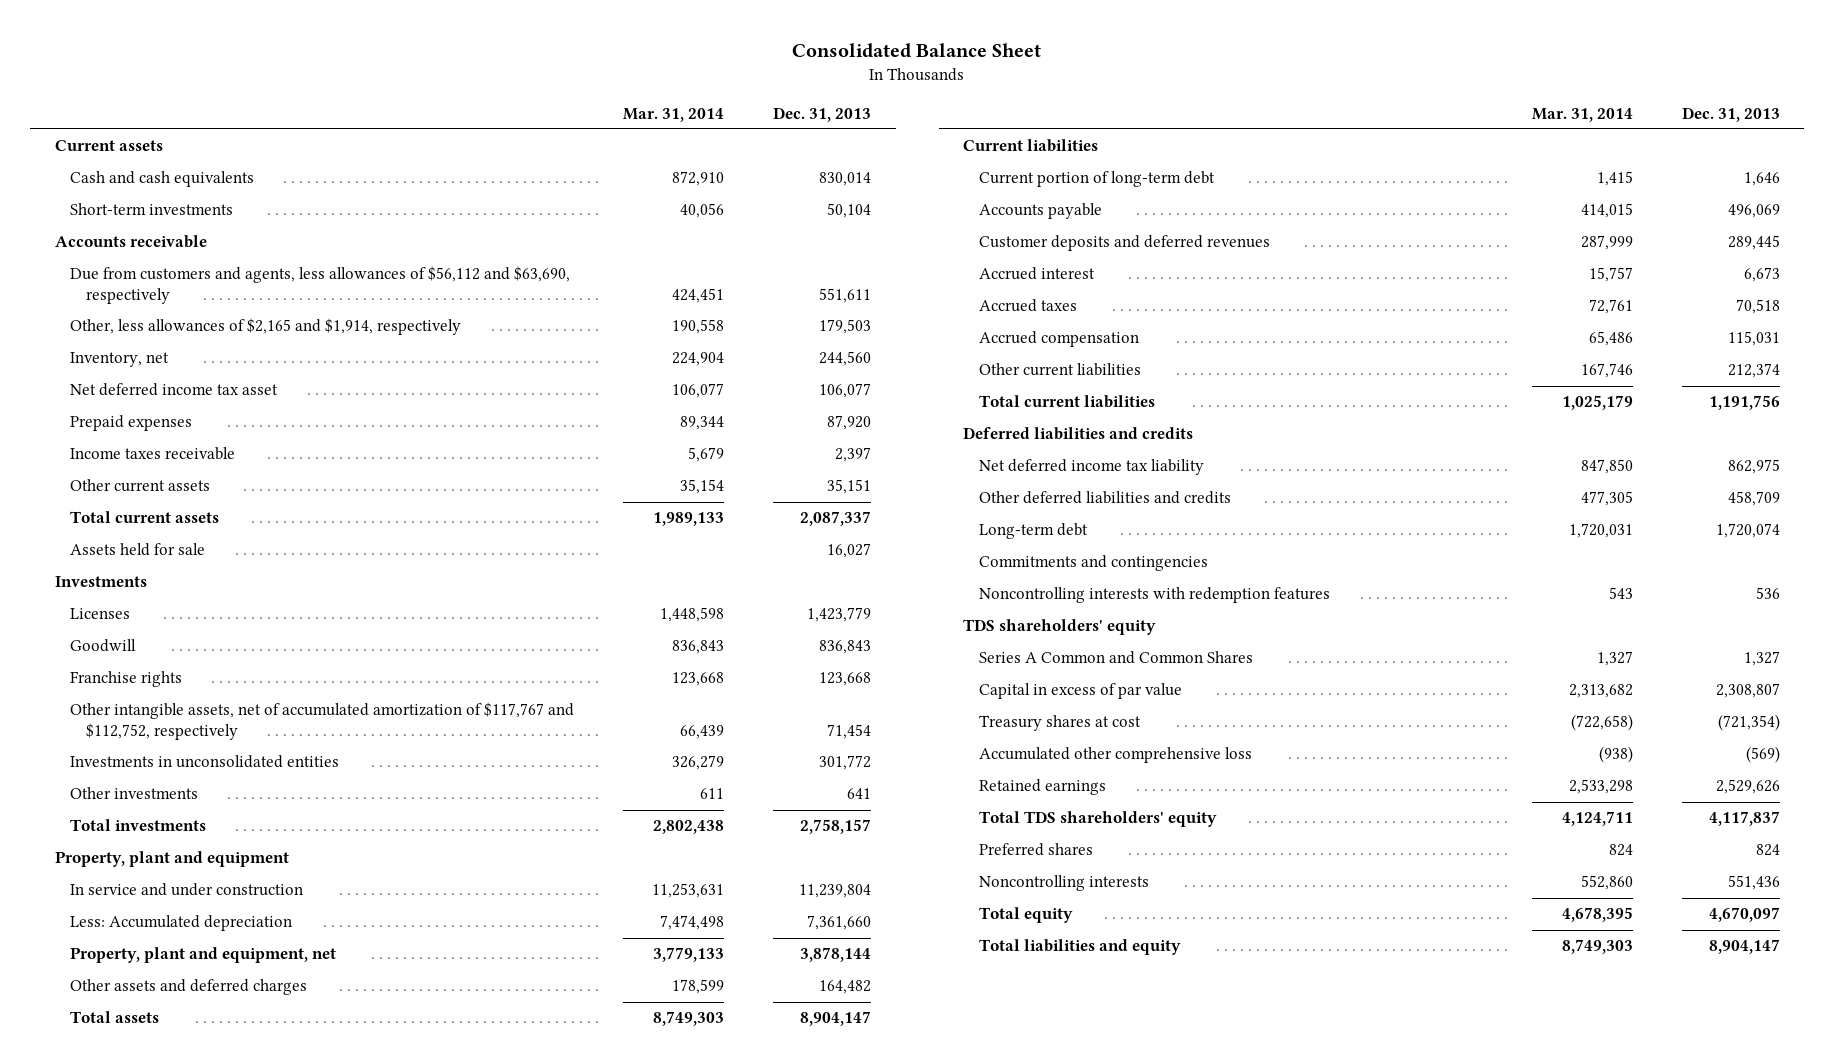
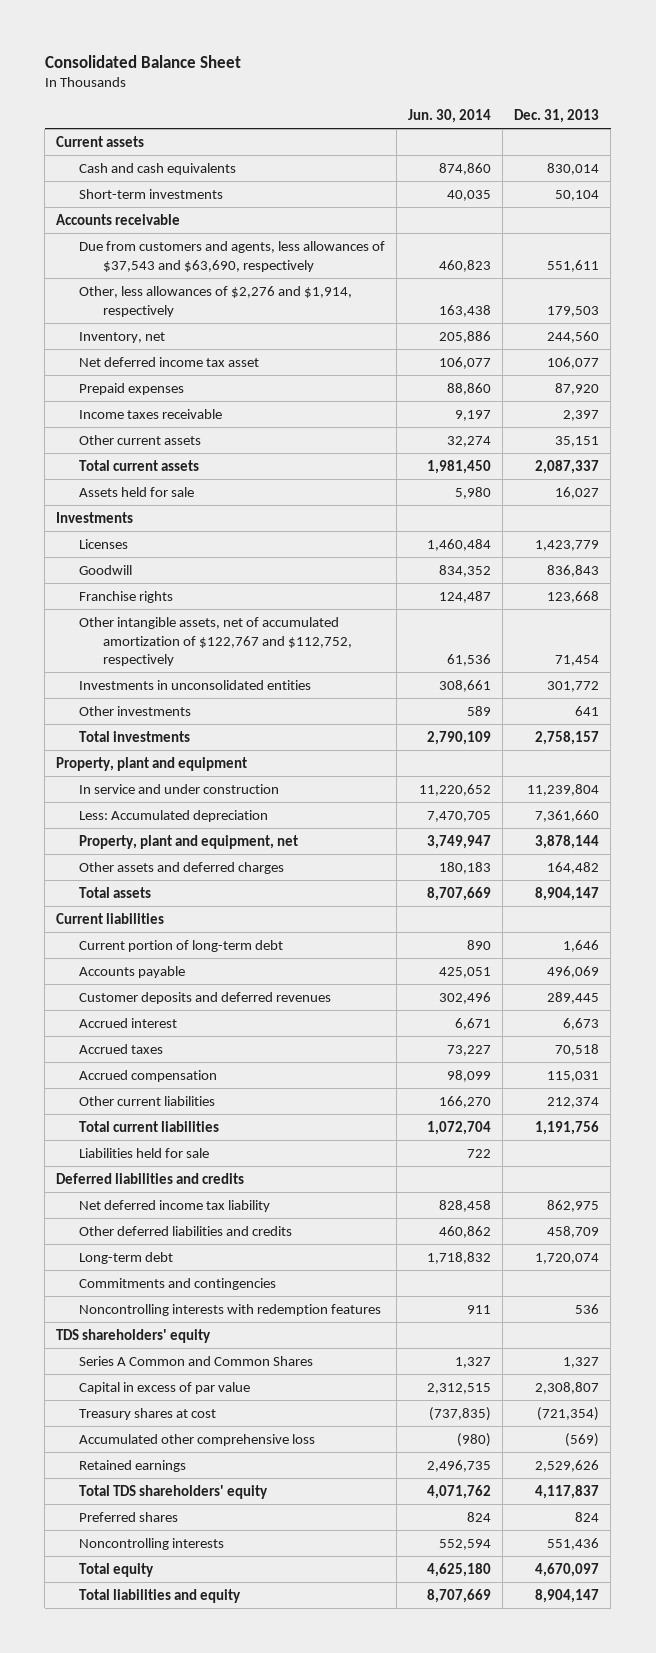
[623,107,725,122] Mar. 31, 2014 -> none
none -> [408,108,492,123] Jun. 30, 2014
[70,266,571,304] Due from customers and agents, less allowances of $56,112 and $63,690, respectively -> [79,240,386,272] Due from customers and agents, less allowances of $37,543 and $63,690, respectively
[70,318,462,336] Other, less allowances of $2,165 and $1,914, respectively -> [79,285,353,317] Other, less allowances of $2,276 and $1,914, respectively
[70,702,575,740] Other intangible assets, net of accumulated amortization of $117,767 and $112,752, respectively -> [79,616,352,667] Other intangible assets, net of accumulated amortization of $122,767 and $112,752, respectively
none -> [79,1147,210,1158] Liabilities held for sale

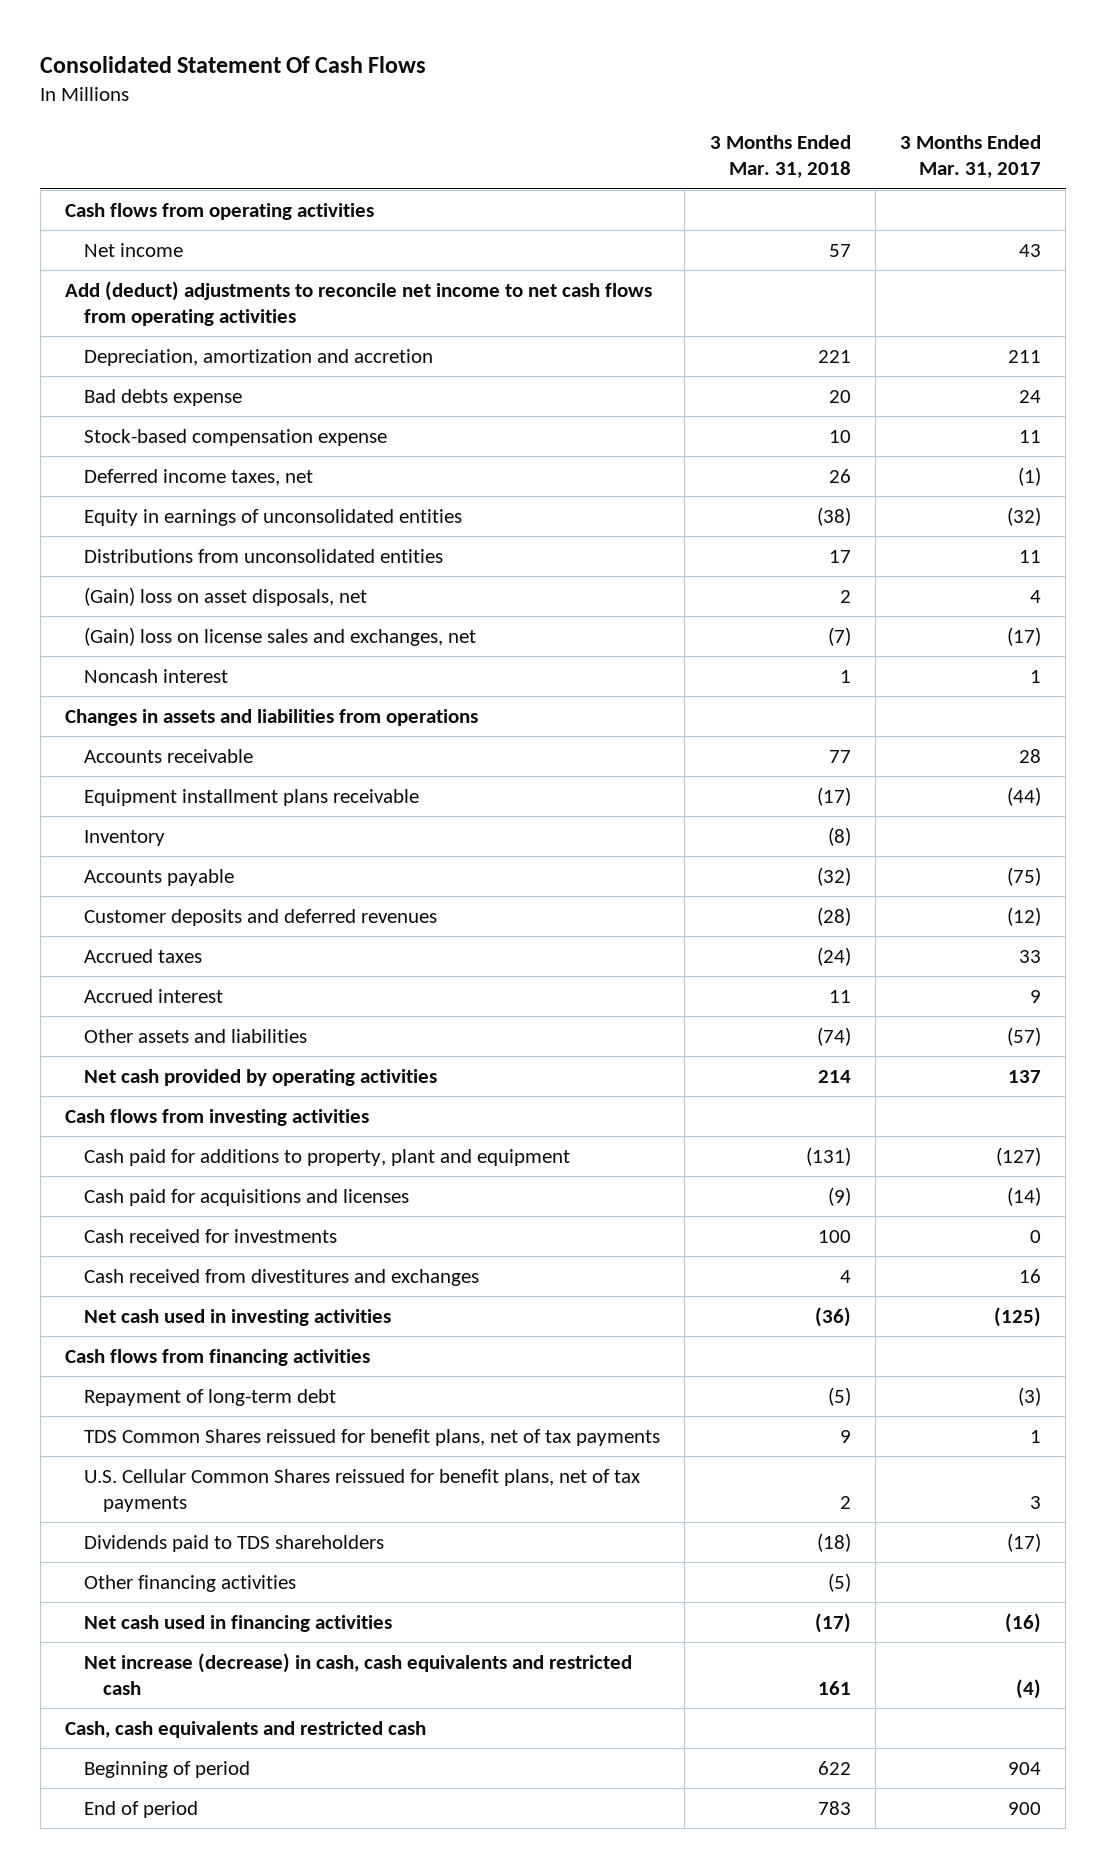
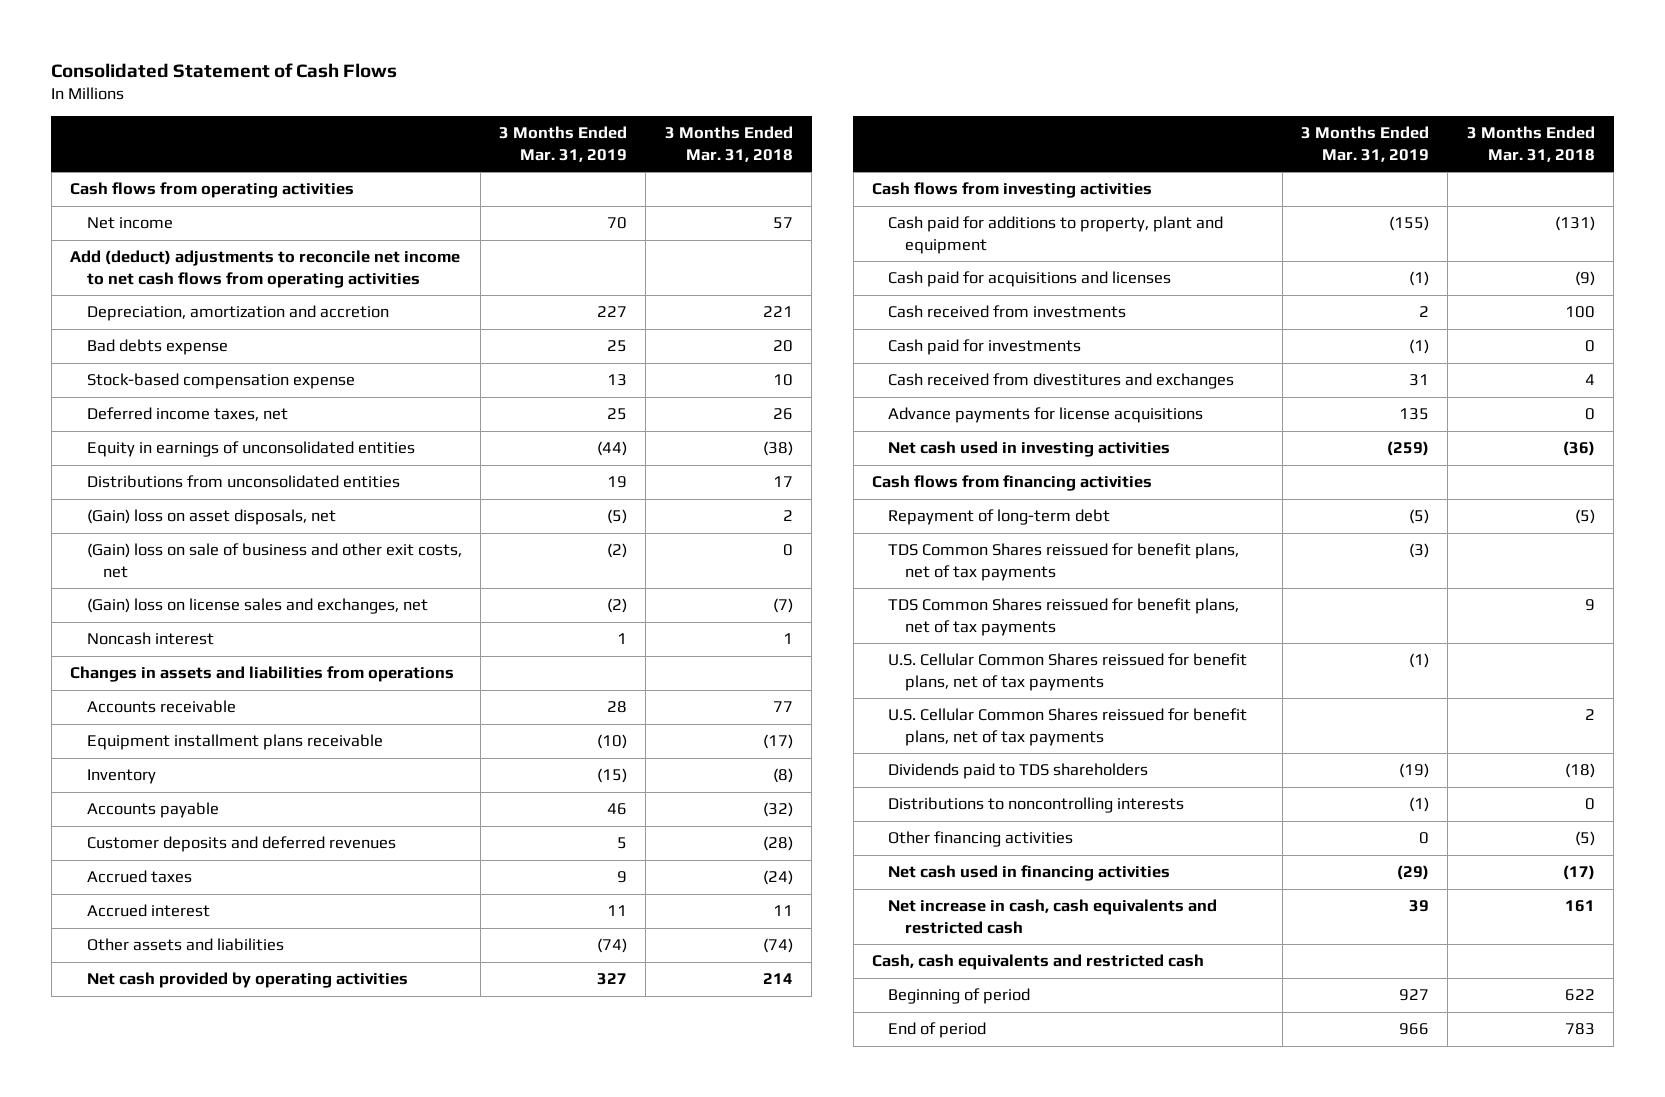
[40,56,427,74] Consolidated Statement Of Cash Flows -> [51,62,398,78] Consolidated Statement of Cash Flows
[900,135,1042,179] 3 Months Ended Mar. 31, 2017 -> none
none -> [499,126,628,162] 3 Months Ended Mar. 31, 2019
none -> [86,543,462,578] (Gain) loss on sale of business and other exit costs, net
[84,1228,338,1243] Cash received for investments -> [888,305,1127,319] Cash received from investments
none -> [888,339,1082,356] Cash paid for investments
none -> [888,407,1204,424] Advance payments for license acquisitions
none -> [888,543,1240,581] TDS Common Shares reissued for benefit plans, net of tax payments
none -> [888,653,1248,691] U.S. Cellular Common Shares reissued for benefit plans, net of tax payments
none -> [888,797,1185,814] Distributions to noncontrolling interests
[84,1652,633,1695] Net increase (decrease) in cash, cash equivalents and restricted cash -> [888,899,1218,934] Net increase in cash, cash equivalents and restricted cash

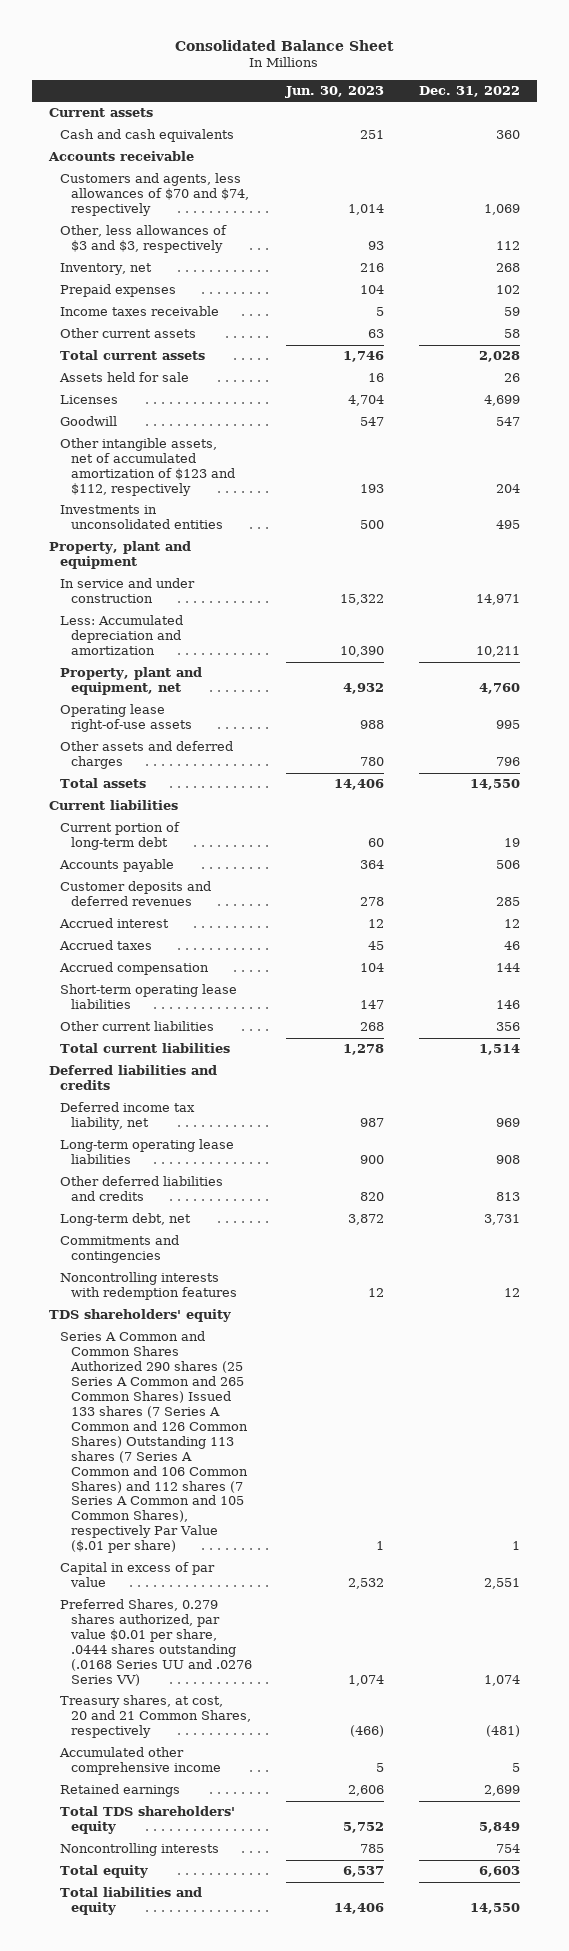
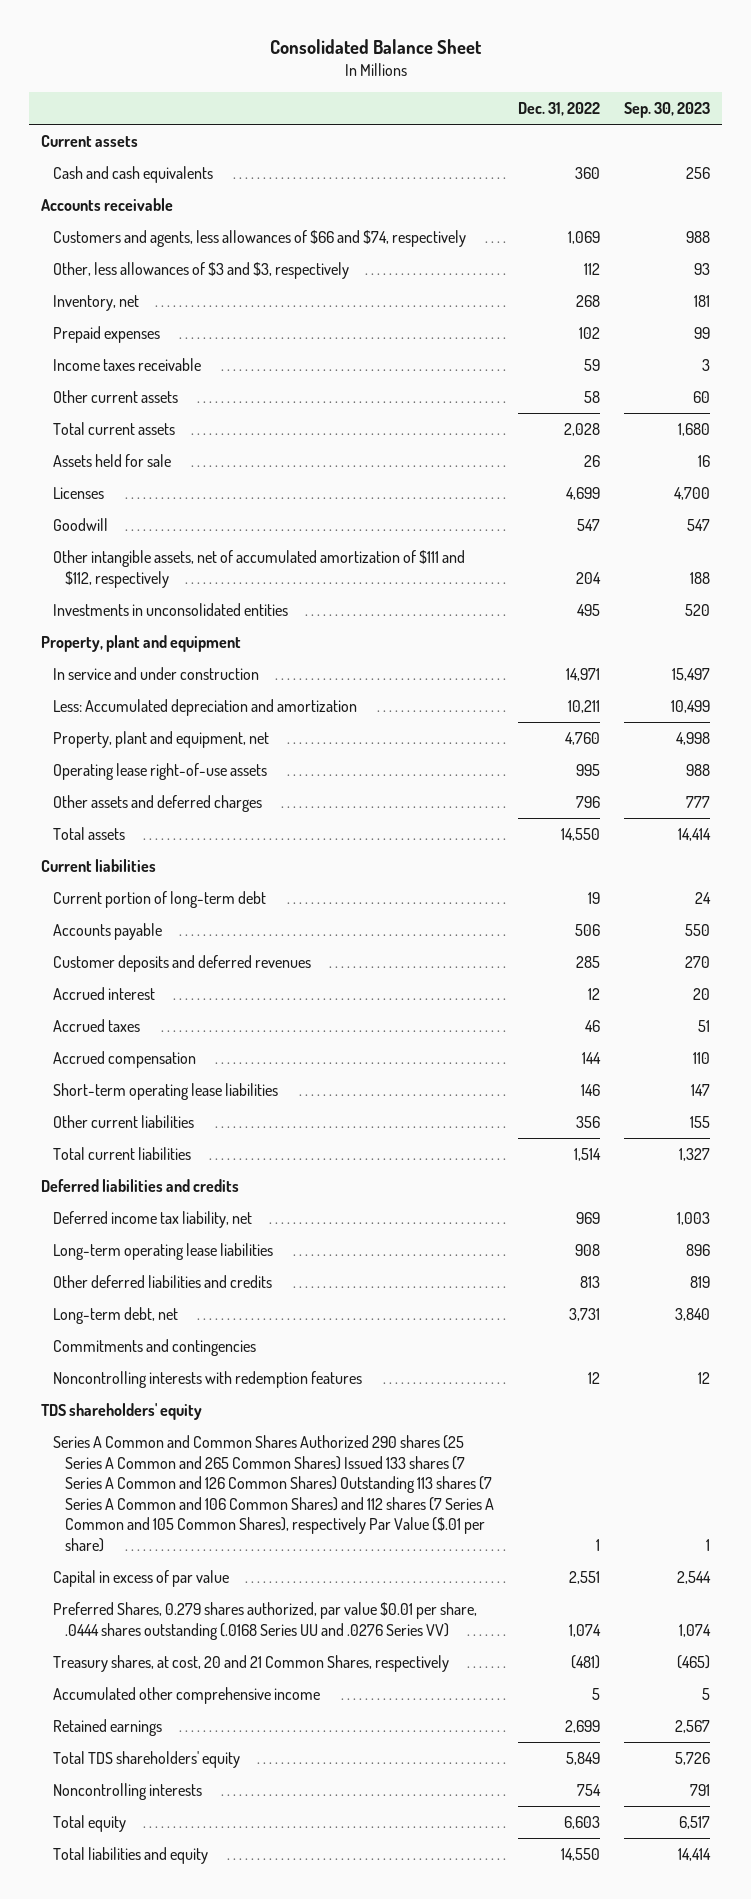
[285,86,385,99] Jun. 30, 2023 -> none
none -> [623,102,710,119] Sep. 30, 2023
[59,173,249,217] Customers and agents, less allowances of $70 and $74, respectively -> [53,230,467,248] Customers and agents, less allowances of $66 and $74, respectively
[59,438,235,497] Other intangible assets, net of accumulated amortization of $123 and $112, respectively -> [53,550,466,588] Other intangible assets, net of accumulated amortization of $111 and $112, respectively

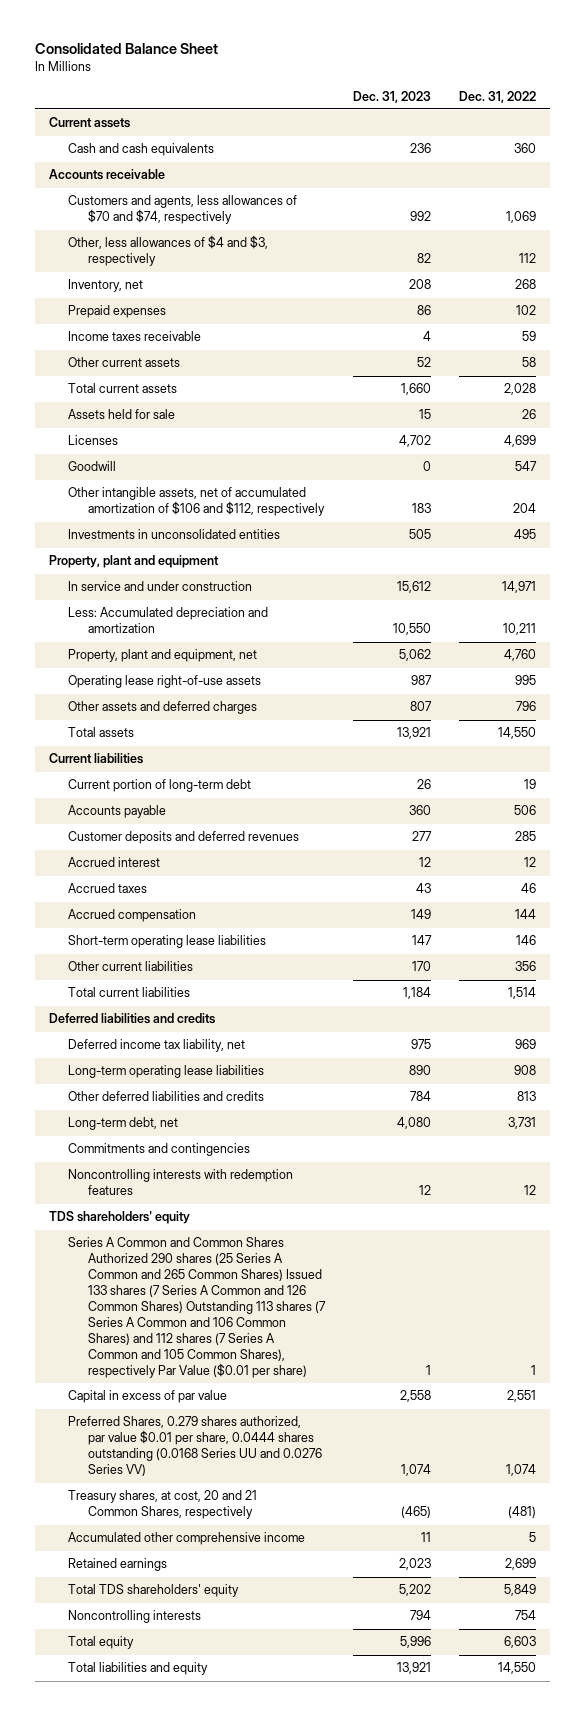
[623,102,710,119] Sep. 30, 2023 -> none
none -> [352,90,431,103] Dec. 31, 2023
[53,230,467,248] Customers and agents, less allowances of $66 and $74, respectively -> [68,195,298,225] Customers and agents, less allowances of $70 and $74, respectively
[53,262,350,280] Other, less allowances of $3 and $3, respectively -> [68,235,269,267] Other, less allowances of $4 and $3, respectively
[53,550,466,588] Other intangible assets, net of accumulated amortization of $111 and $112, respectively -> [68,487,325,517] Other intangible assets, net of accumulated amortization of $106 and $112, respectively
[53,1435,494,1552] Series A Common and Common Shares Authorized 290 shares (25 Series A Common and 265 Common Shares) Issued 133 shares (7 Series A Common and 126 Common Shares) Outstanding 113 shares (7 Series A Common and 106 Common Shares) and 112 shares (7 Series A Common and 105 Common Shares), respectively Par Value ($.01 per share) -> [68,1237,326,1379] Series A Common and Common Shares Authorized 290 shares (25 Series A Common and 265 Common Shares) Issued 133 shares (7 Series A Common and 126 Common Shares) Outstanding 113 shares (7 Series A Common and 106 Common Shares) and 112 shares (7 Series A Common and 105 Common Shares), respectively Par Value ($0.01 per share)
[53,1602,478,1640] Preferred Shares, 0.279 shares authorized, par value $0.01 per share, .0444 shares outstanding (.0168 Series UU and .0276 Series VV) -> [68,1416,322,1477] Preferred Shares, 0.279 shares authorized, par value $0.01 per share, 0.0444 shares outstanding (0.0168 Series UU and 0.0276 Series VV)

